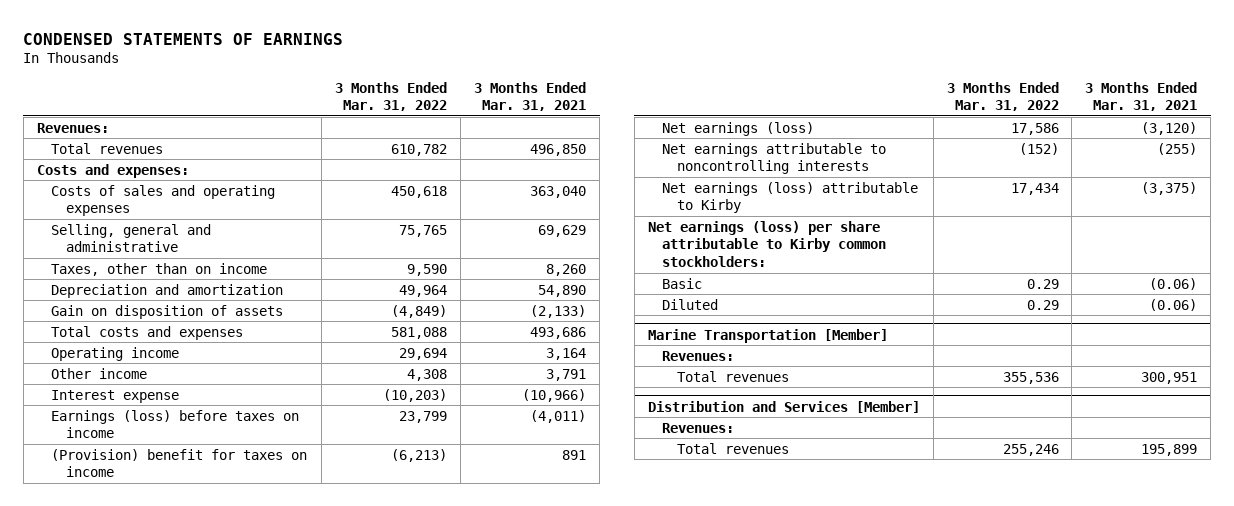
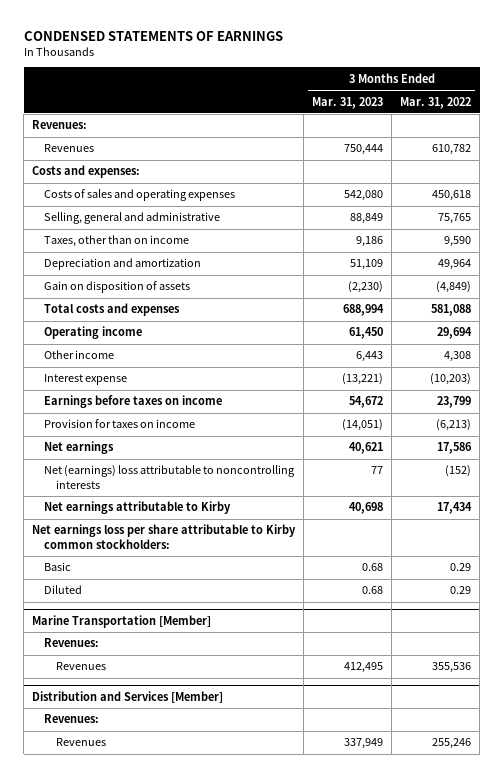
[474,81,587,112] 3 Months Ended Mar. 31, 2021 -> none
none -> [312,96,384,109] Mar. 31, 2023
[51,142,164,154] Total revenues -> [44,144,95,153] Revenues
[51,409,300,439] Earnings (loss) before taxes on income -> [44,395,223,409] Earnings before taxes on income
[51,448,308,478] (Provision) benefit for taxes on income -> [44,419,196,429] Provision for taxes on income
[662,121,815,136] Net earnings (loss) -> [44,441,115,455] Net earnings
[662,142,887,175] Net earnings attributable to noncontrolling interests -> [44,465,296,489] Net (earnings) loss attributable to noncontrolling interests
[662,181,919,214] Net earnings (loss) attributable to Kirby -> [44,501,232,515] Net earnings attributable to Kirby
[647,220,887,268] Net earnings (loss) per share attributable to Kirby common stockholders: -> [32,524,297,549] Net earnings loss per share attributable to Kirby common stockholders:
[676,370,789,382] Total revenues -> [56,662,107,671] Revenues
[676,442,789,454] Total revenues -> [56,738,107,747] Revenues

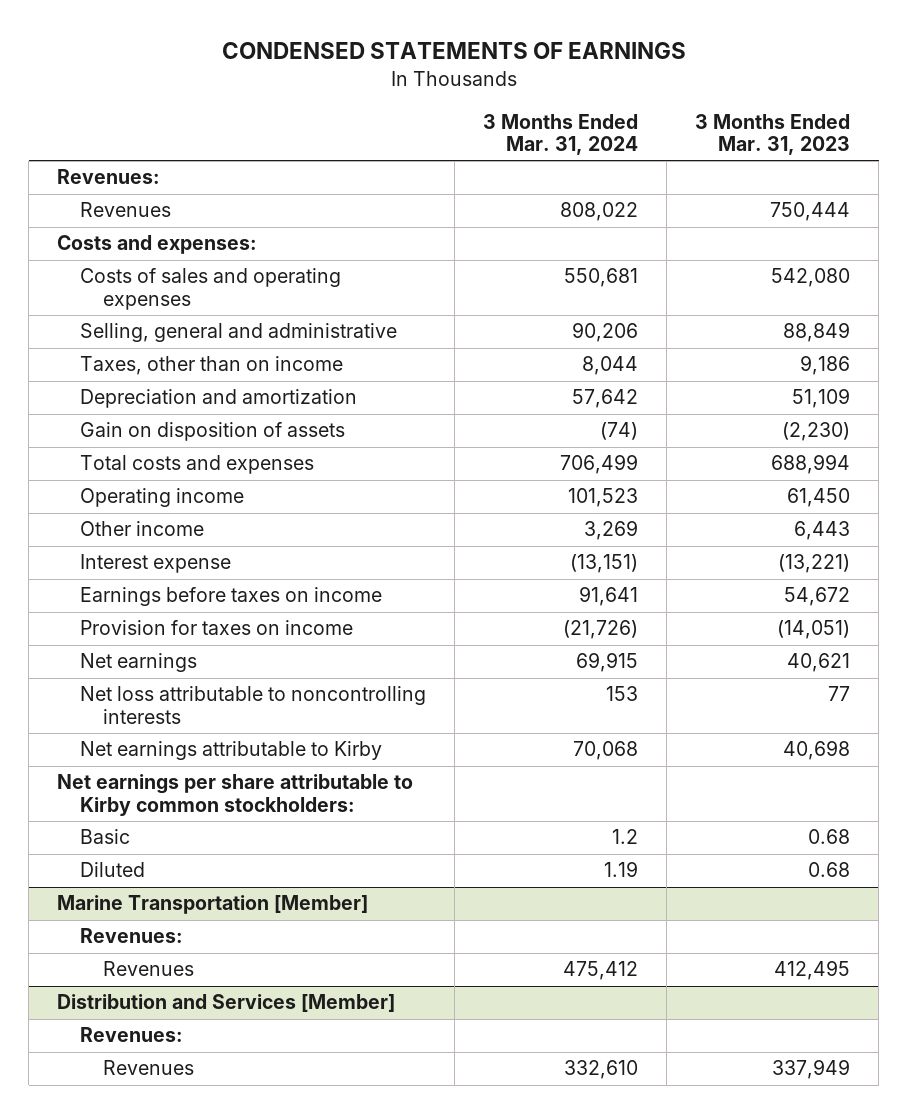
[400,96,472,109] Mar. 31, 2022 -> none
none -> [483,113,639,156] 3 Months Ended Mar. 31, 2024
[44,465,296,489] Net (earnings) loss attributable to noncontrolling interests -> [80,686,427,725] Net loss attributable to noncontrolling interests
[32,524,297,549] Net earnings loss per share attributable to Kirby common stockholders: -> [57,774,414,817] Net earnings per share attributable to Kirby common stockholders:

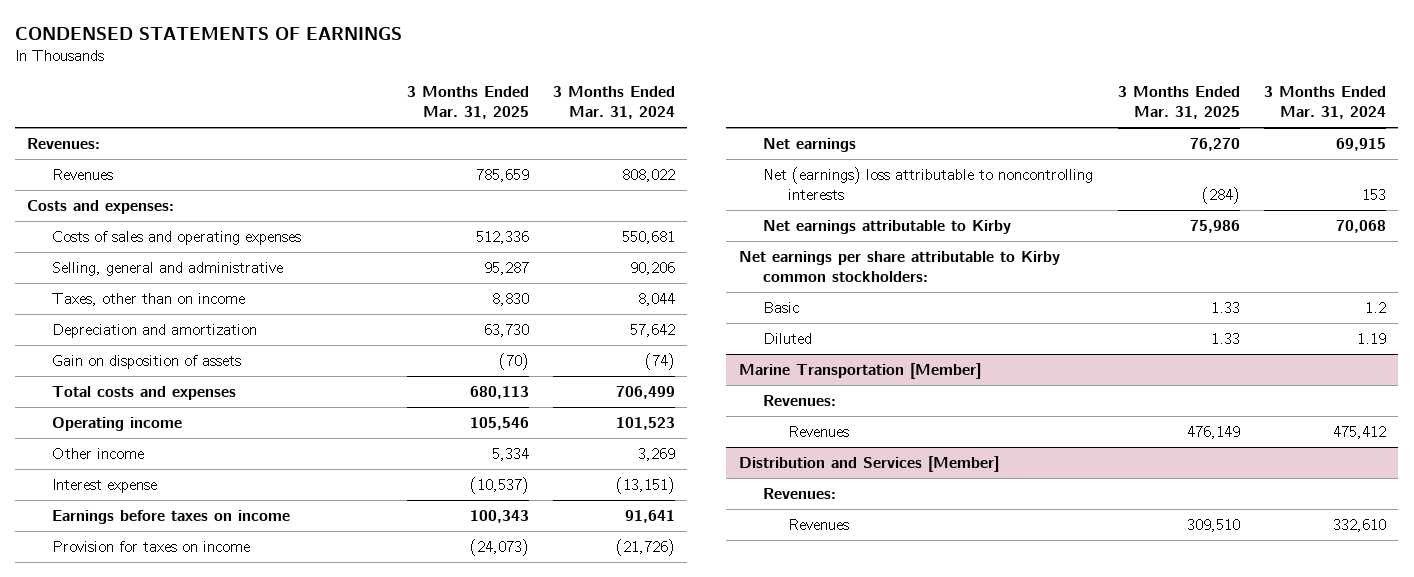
[695,113,851,156] 3 Months Ended Mar. 31, 2023 -> none
none -> [406,86,529,119] 3 Months Ended Mar. 31, 2025
[80,686,427,725] Net loss attributable to noncontrolling interests -> [763,166,1094,200] Net (earnings) loss attributable to noncontrolling interests

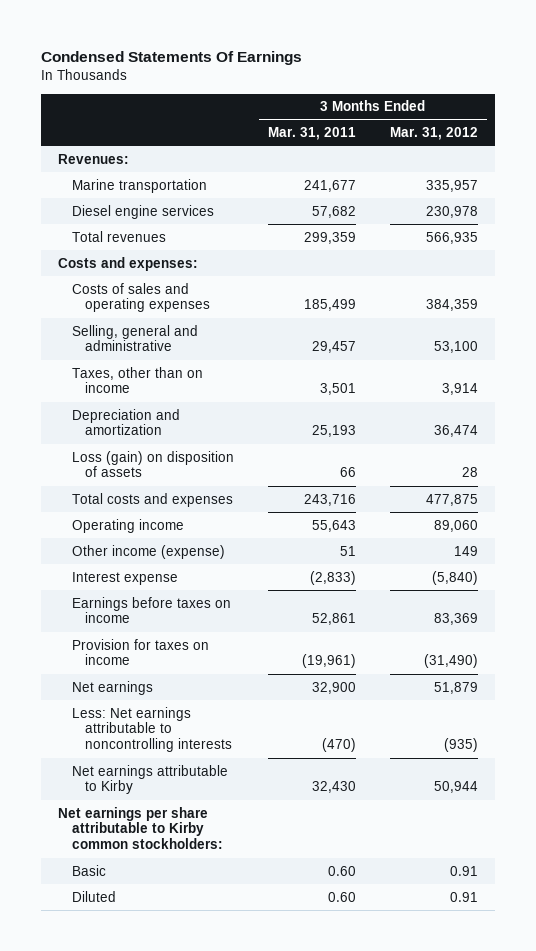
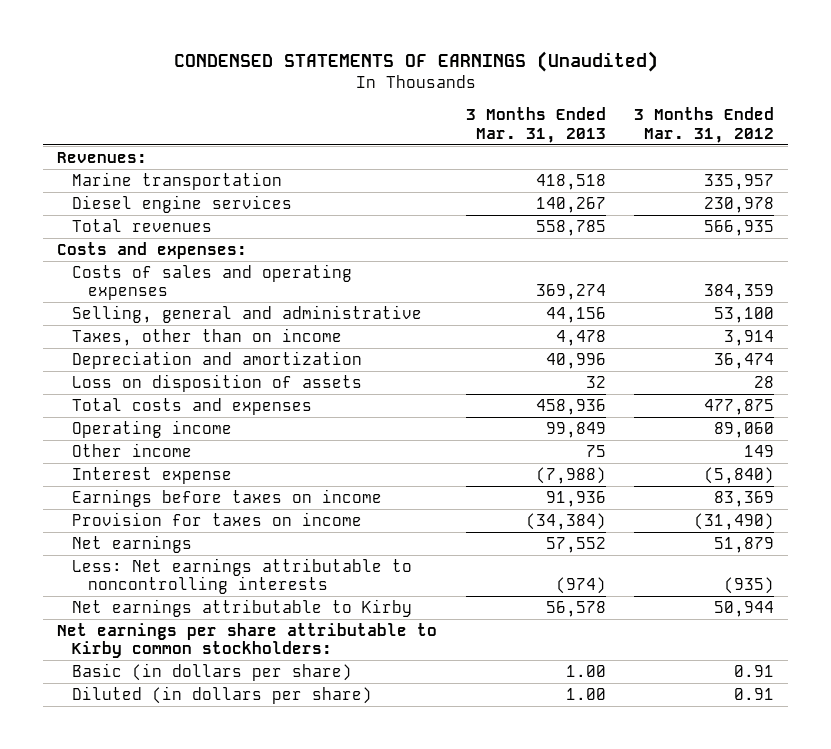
[41,50,303,65] Condensed Statements Of Earnings -> [173,51,658,73] CONDENSED STATEMENTS OF EARNINGS (Unaudited)
[268,127,357,141] Mar. 31, 2011 -> none
none -> [465,107,606,143] 3 Months Ended Mar. 31, 2013
[71,450,234,478] Loss (gain) on disposition of assets -> [72,373,363,392] Loss on disposition of assets
[71,544,225,559] Other income (expense) -> [72,442,193,457] Other income
[71,864,106,876] Basic -> [72,662,353,681] Basic (in dollars per share)
[71,890,116,902] Diluted -> [72,685,373,704] Diluted (in dollars per share)

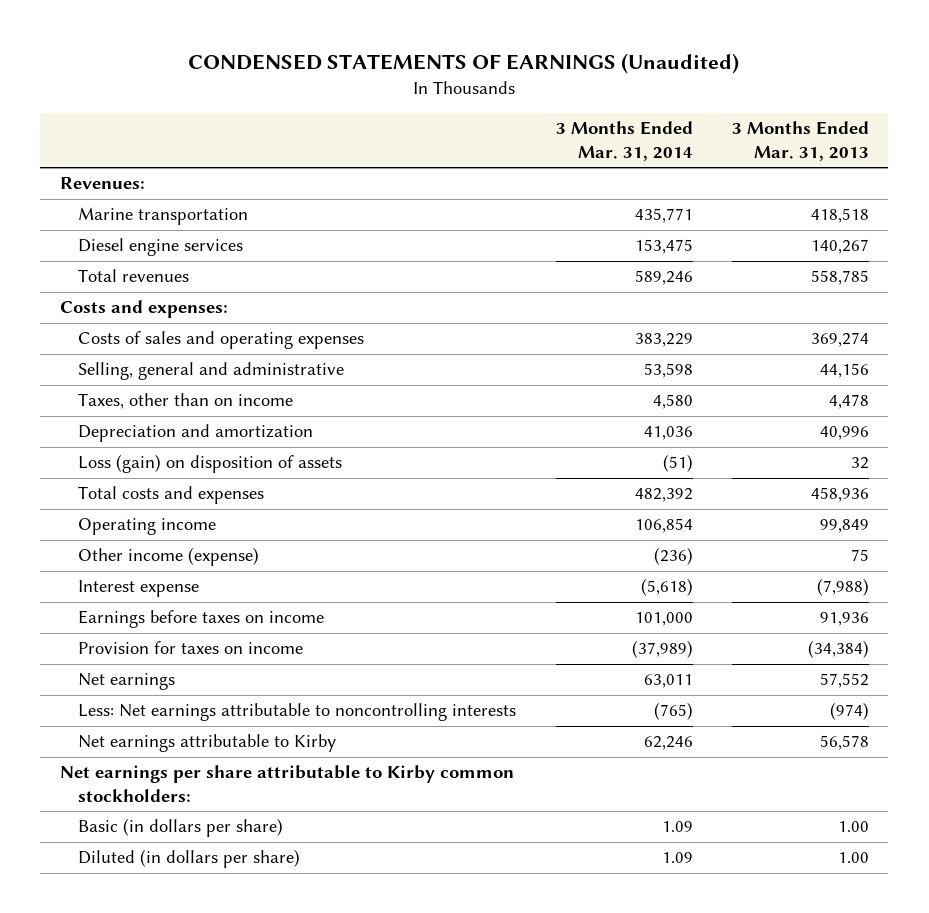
[634,107,775,143] 3 Months Ended Mar. 31, 2012 -> none
none -> [555,121,693,161] 3 Months Ended Mar. 31, 2014
[72,373,363,392] Loss on disposition of assets -> [78,454,343,474] Loss (gain) on disposition of assets
[72,442,193,457] Other income -> [78,547,260,567] Other income (expense)

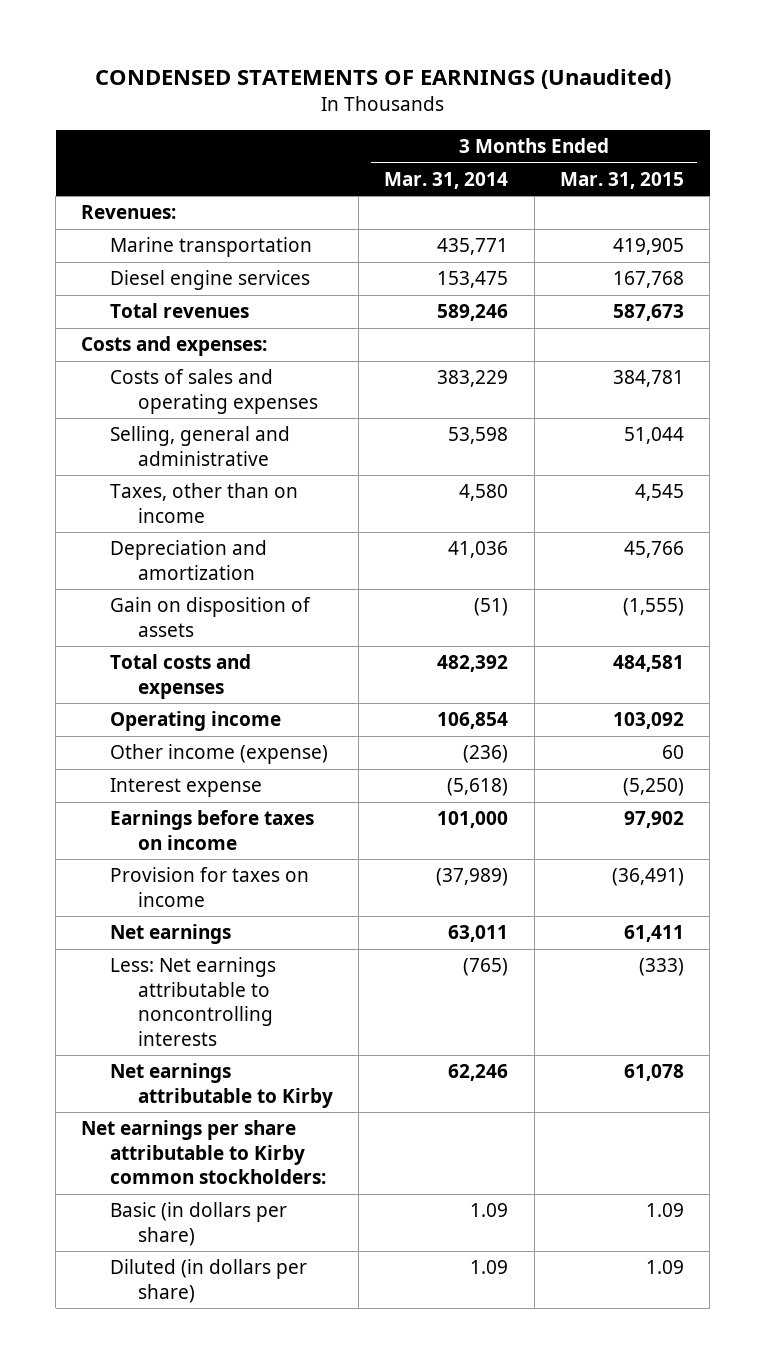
[731,121,869,161] 3 Months Ended Mar. 31, 2013 -> none
none -> [560,171,685,189] Mar. 31, 2015
[78,454,343,474] Loss (gain) on disposition of assets -> [109,597,311,637] Gain on disposition of assets

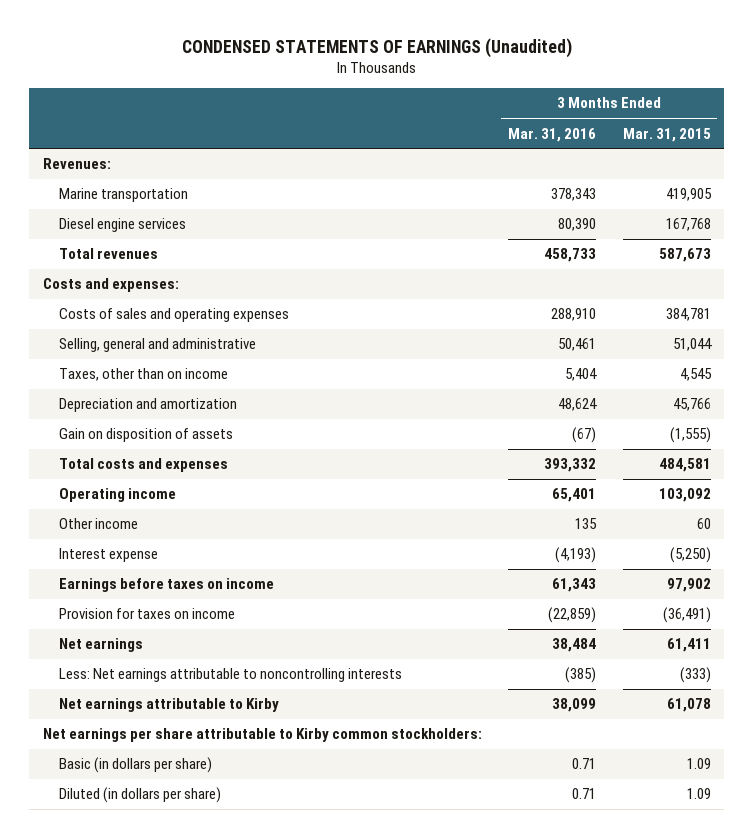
[384,171,509,189] Mar. 31, 2014 -> none
none -> [508,127,597,142] Mar. 31, 2016
[109,744,328,765] Other income (expense) -> [59,518,139,530] Other income

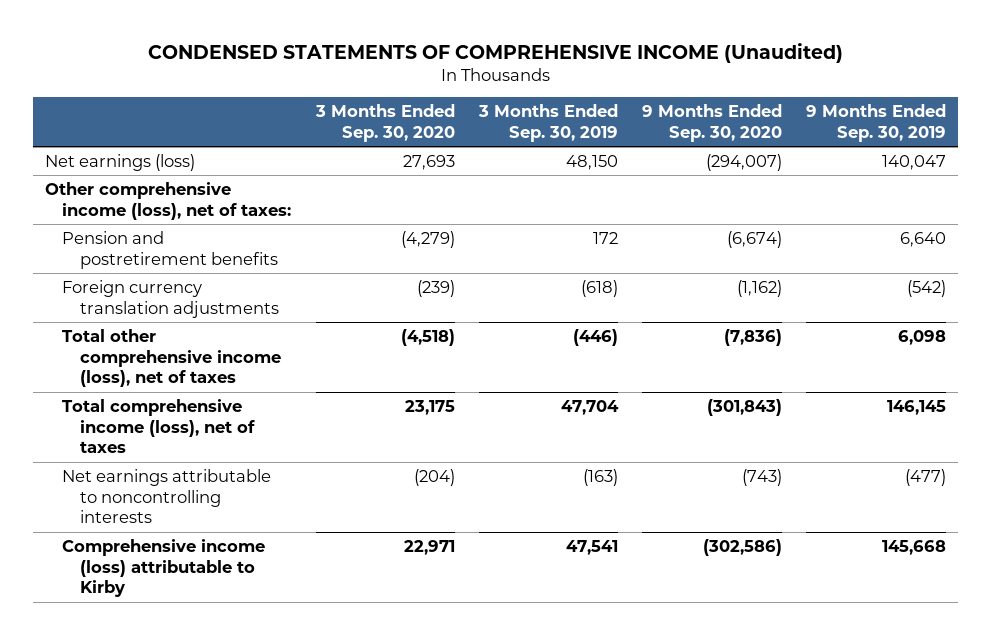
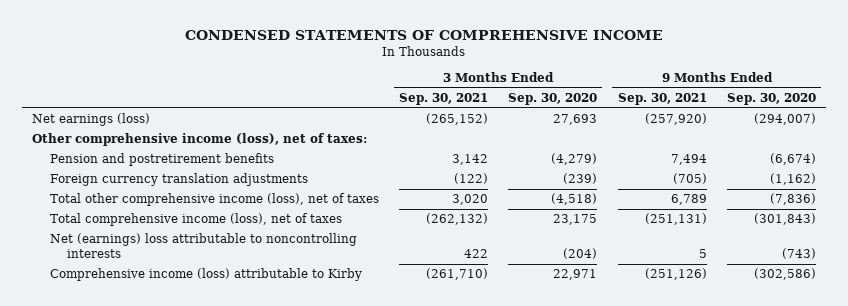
[147,42,843,63] CONDENSED STATEMENTS OF COMPREHENSIVE INCOME (Unaudited) -> [184,29,663,40] CONDENSED STATEMENTS OF COMPREHENSIVE INCOME
[477,104,618,142] 3 Months Ended Sep. 30, 2019 -> none
[805,104,946,142] 9 Months Ended Sep. 30, 2019 -> none
none -> [398,93,488,106] Sep. 30, 2021
none -> [617,93,707,106] Sep. 30, 2021
[62,468,272,524] Net earnings attributable to noncontrolling interests -> [49,233,357,259] Net (earnings) loss attributable to noncontrolling interests

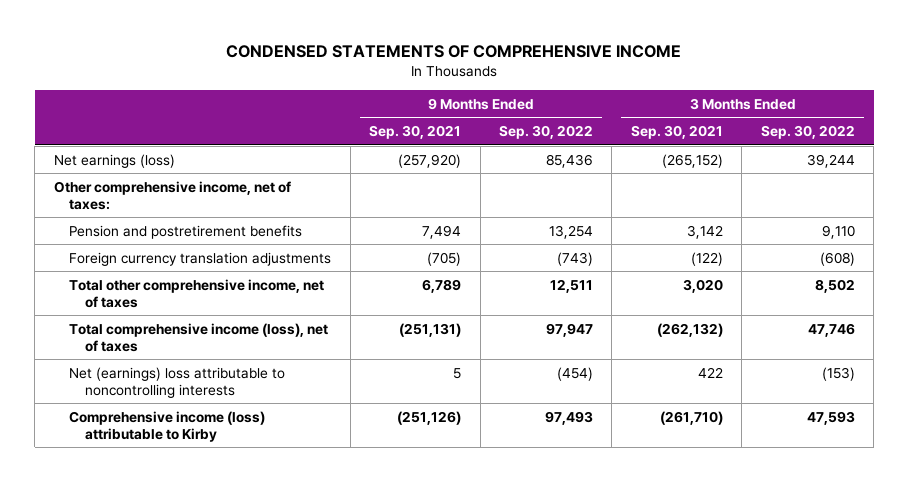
[508,93,598,106] Sep. 30, 2020 -> none
[726,93,816,106] Sep. 30, 2020 -> none
none -> [499,125,594,140] Sep. 30, 2022
none -> [760,125,855,140] Sep. 30, 2022
[32,133,368,147] Other comprehensive income (loss), net of taxes: -> [53,180,291,210] Other comprehensive income, net of taxes:
[49,193,379,207] Total other comprehensive income (loss), net of taxes -> [69,278,325,308] Total other comprehensive income, net of taxes

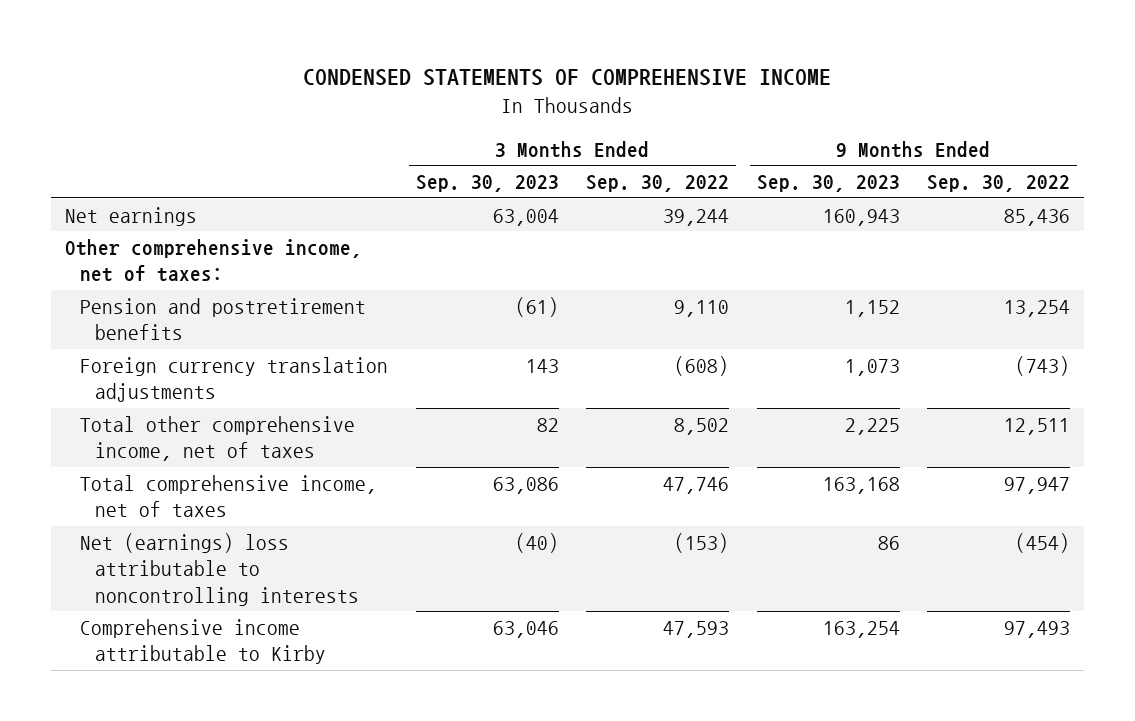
[369,125,462,140] Sep. 30, 2021 -> none
[630,125,723,140] Sep. 30, 2021 -> none
none -> [415,175,559,193] Sep. 30, 2023
none -> [756,175,900,193] Sep. 30, 2023
[53,153,175,168] Net earnings (loss) -> [64,206,197,226] Net earnings
[69,322,329,352] Total comprehensive income (loss), net of taxes -> [80,474,378,518] Total comprehensive income, net of taxes
[69,410,266,442] Comprehensive income (loss) attributable to Kirby -> [80,618,327,665] Comprehensive income attributable to Kirby

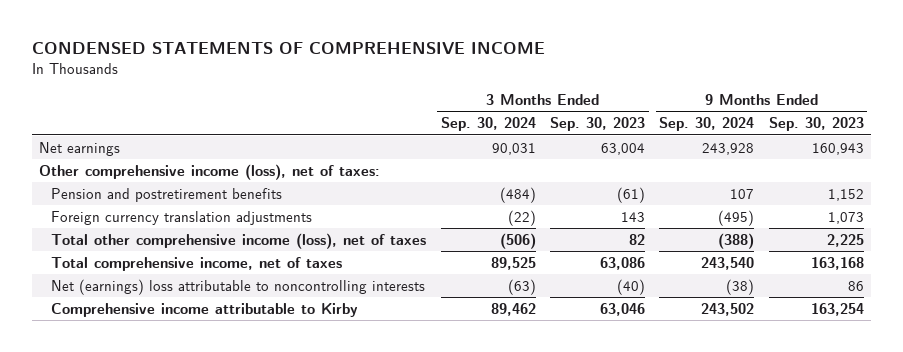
[586,175,730,193] Sep. 30, 2022 -> none
[926,175,1070,193] Sep. 30, 2022 -> none
none -> [440,116,536,131] Sep. 30, 2024
none -> [659,116,755,131] Sep. 30, 2024
[64,238,362,283] Other comprehensive income, net of taxes: -> [39,163,381,180] Other comprehensive income (loss), net of taxes:
[80,415,356,462] Total other comprehensive income, net of taxes -> [51,232,427,249] Total other comprehensive income (loss), net of taxes

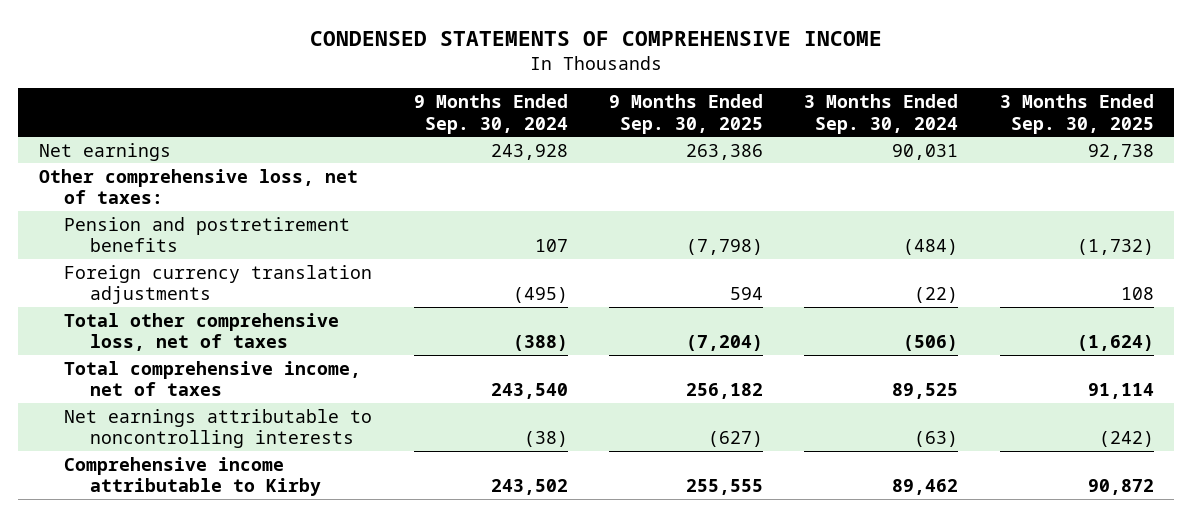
[549,116,645,131] Sep. 30, 2023 -> none
[768,116,864,131] Sep. 30, 2023 -> none
none -> [608,94,763,134] 9 Months Ended Sep. 30, 2025
none -> [999,94,1154,134] 3 Months Ended Sep. 30, 2025
[39,163,381,180] Other comprehensive income (loss), net of taxes: -> [38,168,358,205] Other comprehensive loss, net of taxes:
[51,232,427,249] Total other comprehensive income (loss), net of taxes -> [64,312,340,352] Total other comprehensive loss, net of taxes
[51,278,426,295] Net (earnings) loss attributable to noncontrolling interests -> [64,408,373,449] Net earnings attributable to noncontrolling interests

